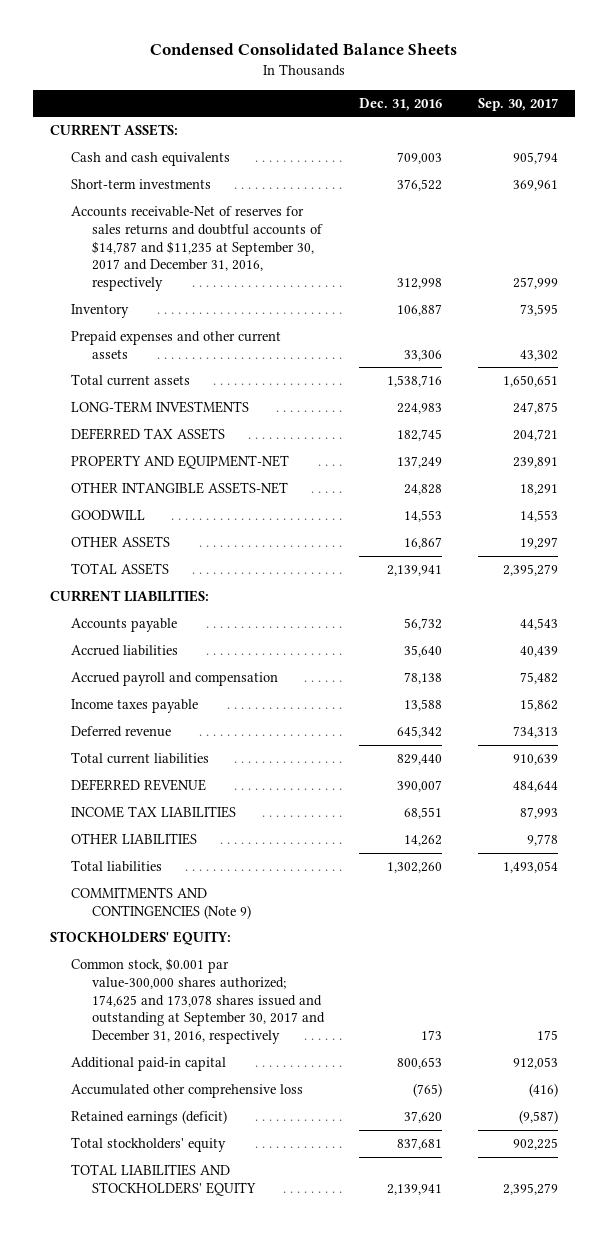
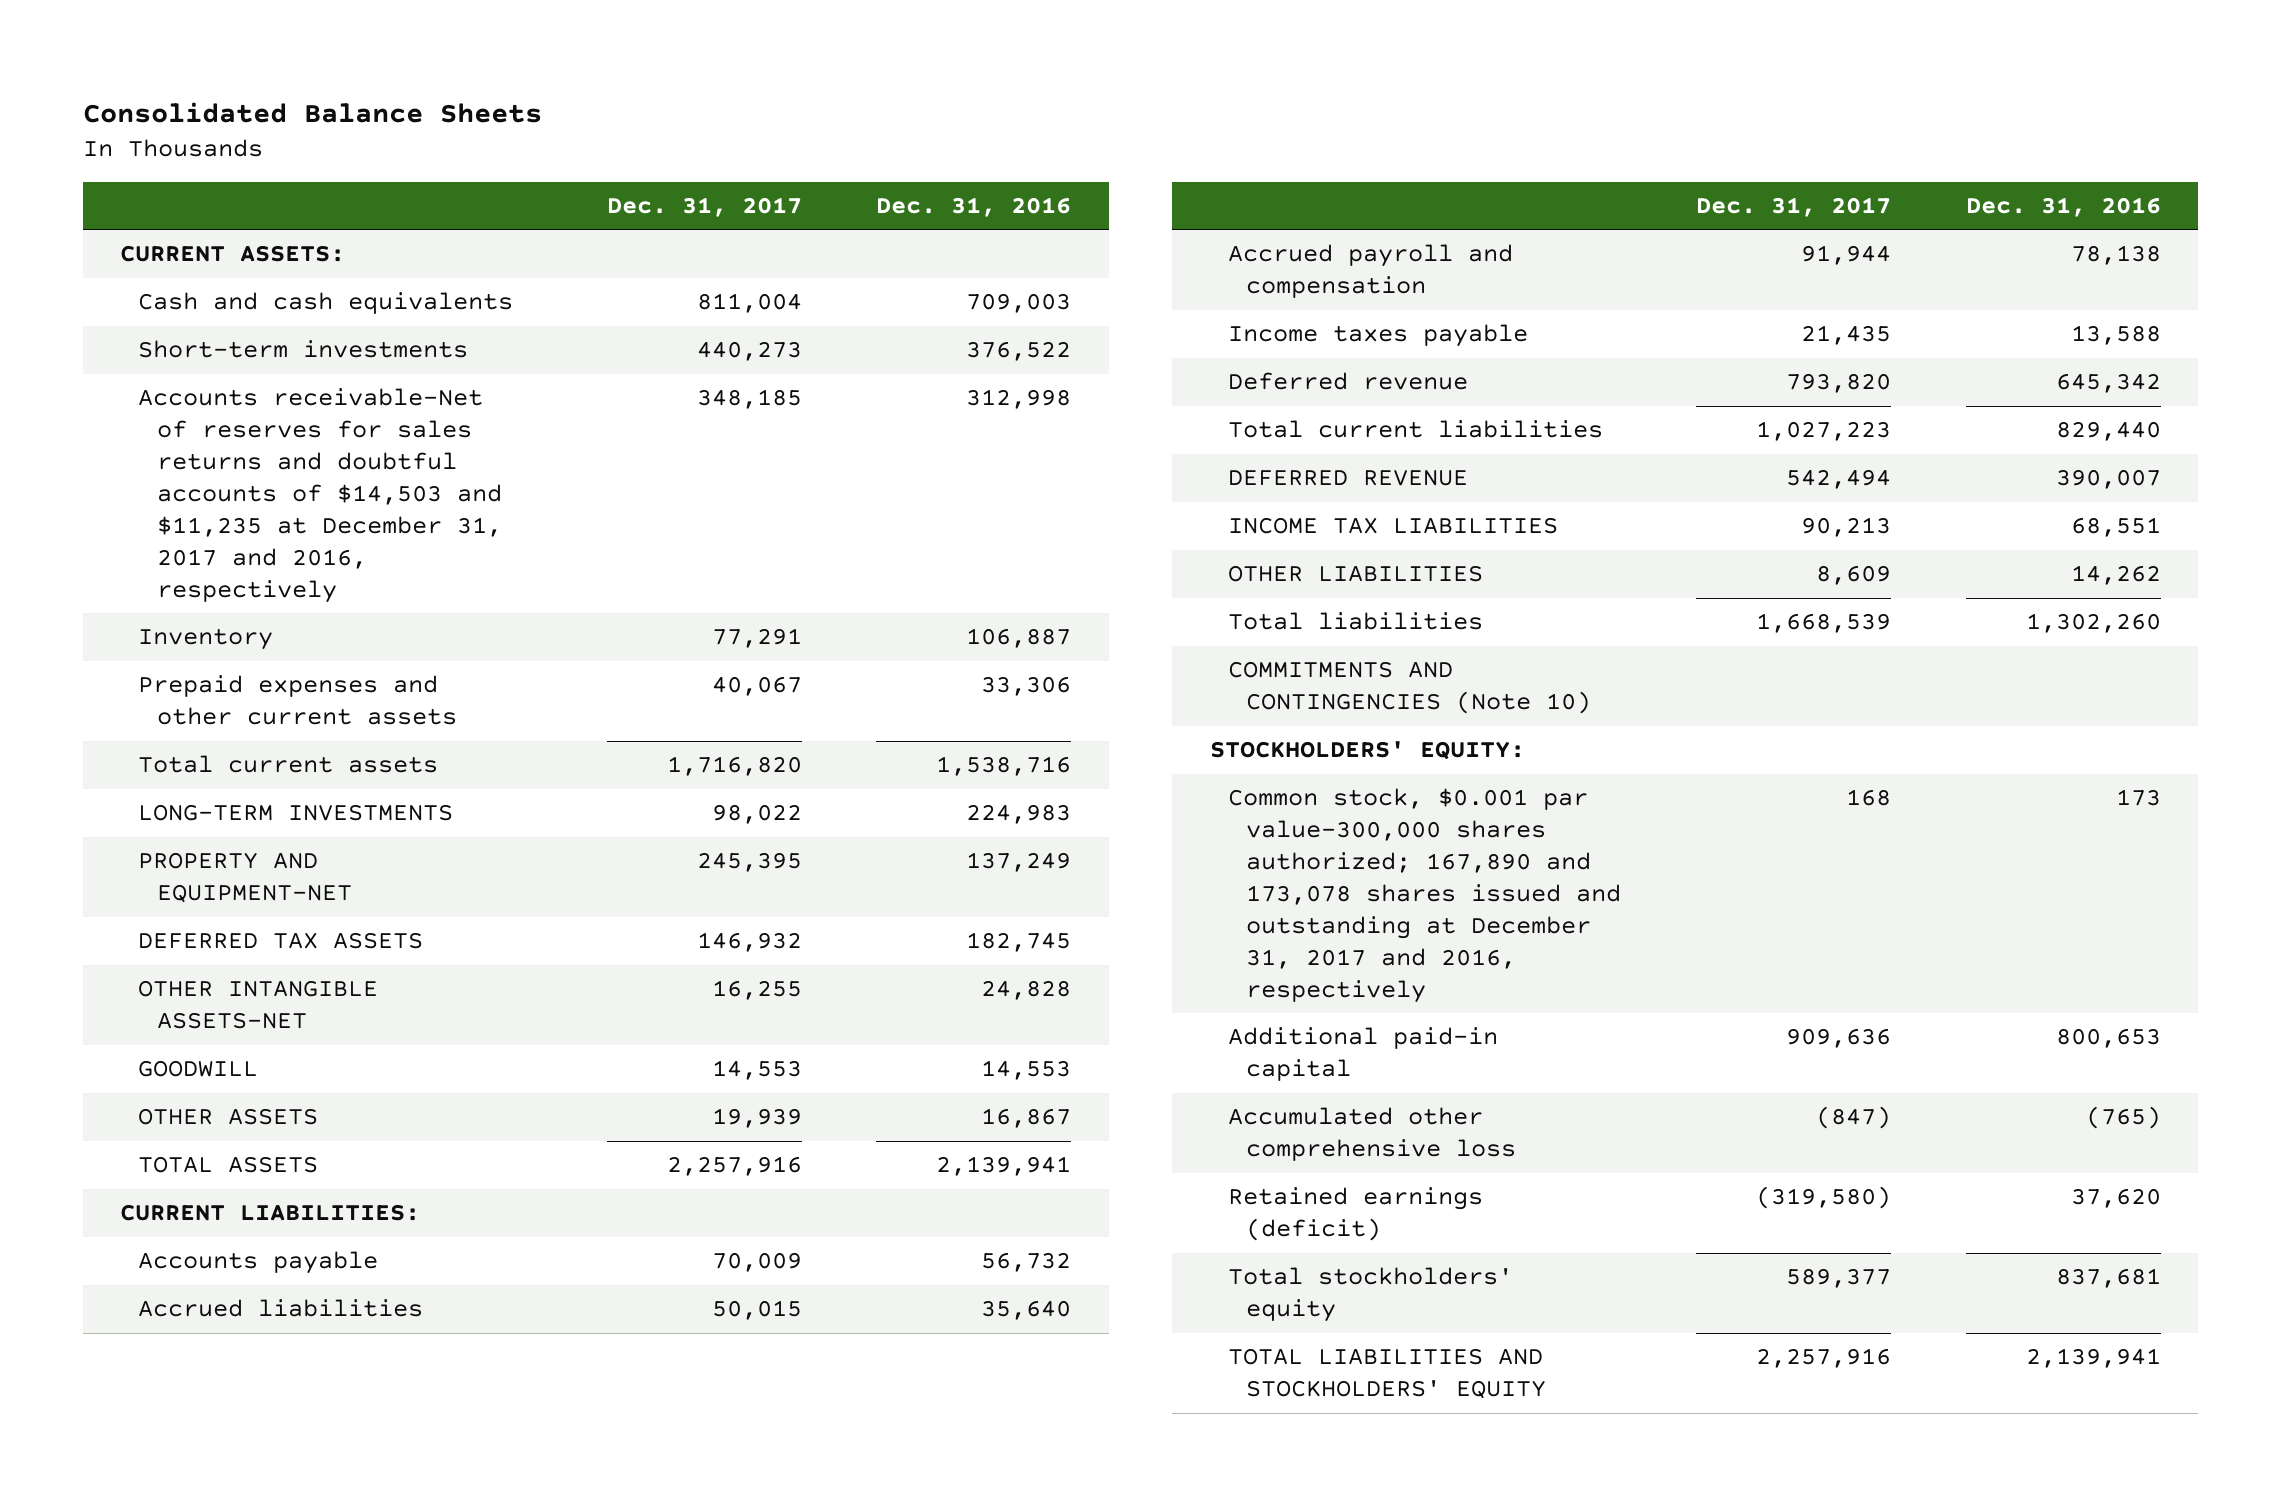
[149,43,457,56] Condensed Consolidated Balance Sheets -> [82,102,542,124] Consolidated Balance Sheets
[477,97,558,111] Sep. 30, 2017 -> none
none -> [606,197,802,218] Dec. 31, 2017
[71,206,324,292] Accounts receivable-Net of reserves for sales returns and doubtful accounts of $14,787 and $11,235 at September 30, 2017 and December 31, 2016, respectively -> [138,388,502,603] Accounts receivable-Net of reserves for sales returns and doubtful accounts of $14,503 and $11,235 at December 31, 2017 and 2016, respectively
[71,428,226,441] DEFERRED TAX ASSETS -> [138,932,424,950] DEFERRED TAX ASSETS
[71,887,252,919] COMMITMENTS AND CONTINGENCIES (Note 9) -> [1227,661,1591,715] COMMITMENTS AND CONTINGENCIES (Note 10)
[71,958,326,1045] Common stock, $0.001 par value-300,000 shares authorized; 174,625 and 173,078 shares issued and outstanding at September 30, 2017 and December 31, 2016, respectively -> [1227,788,1621,1003] Common stock, $0.001 par value-300,000 shares authorized; 167,890 and 173,078 shares issued and outstanding at December 31, 2017 and 2016, respectively

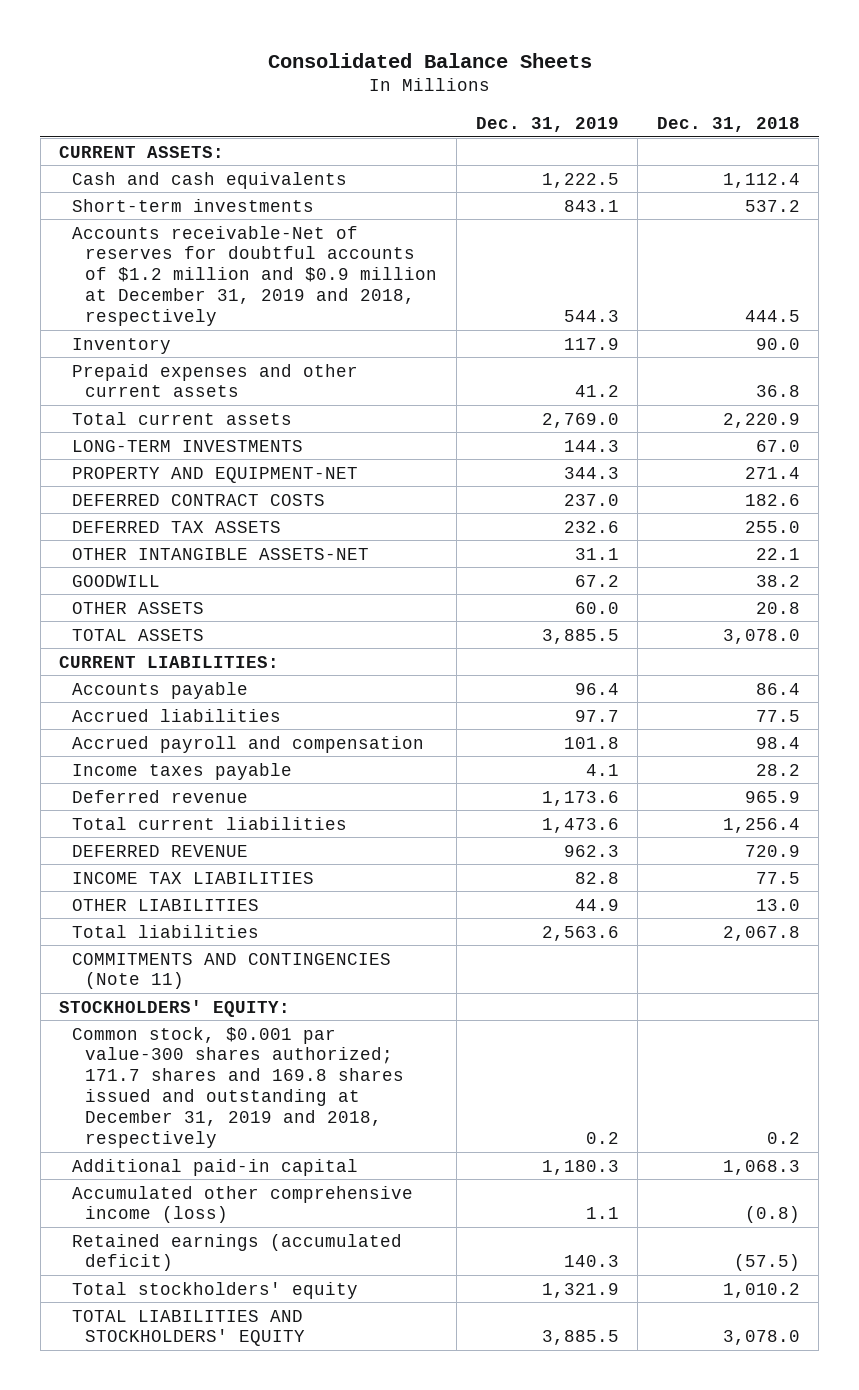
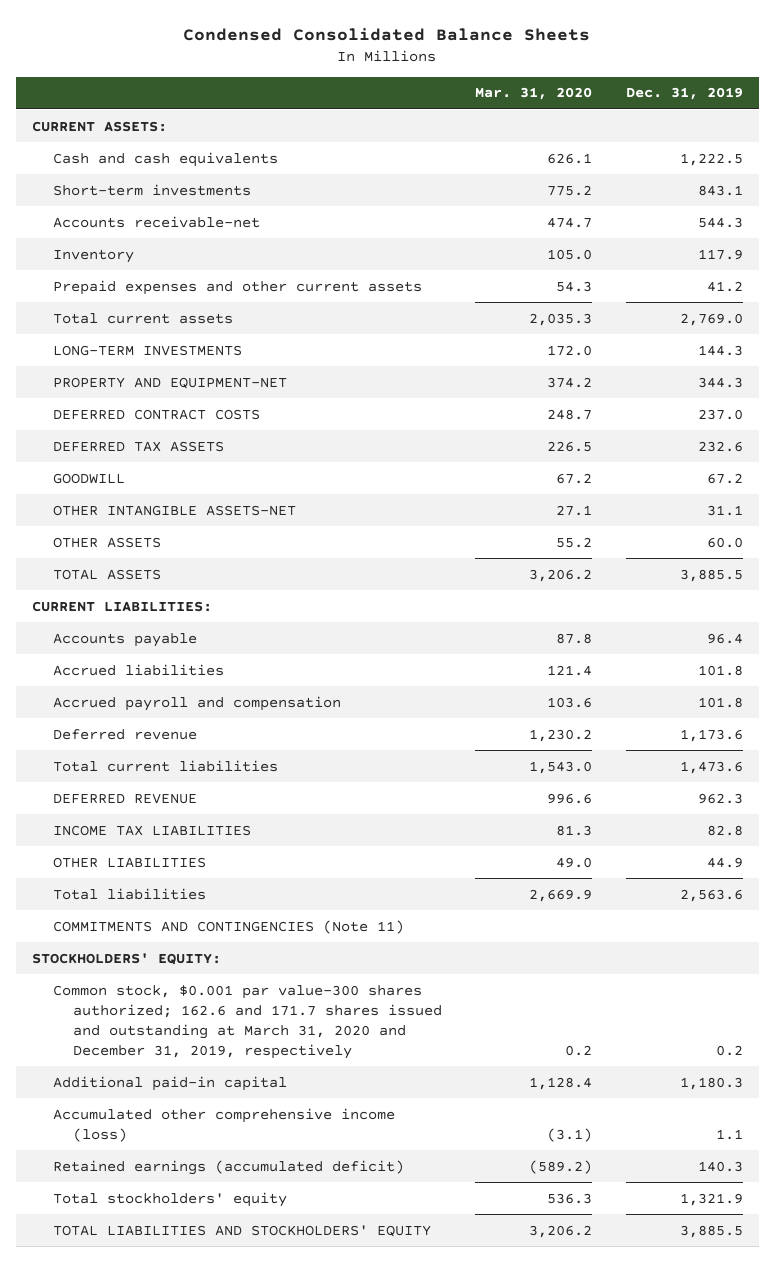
[267,52,592,68] Consolidated Balance Sheets -> [183,28,591,42] Condensed Consolidated Balance Sheets
[656,116,800,132] Dec. 31, 2018 -> none
none -> [475,87,593,101] Mar. 31, 2020
[72,225,438,326] Accounts receivable-Net of reserves for doubtful accounts of $1.2 million and $0.9 million at December 31, 2019 and 2018, respectively -> [52,215,260,228] Accounts receivable-net
[72,547,370,560] OTHER INTANGIBLE ASSETS-NET -> [52,504,296,516] OTHER INTANGIBLE ASSETS-NET
[574,709,619,722] 97.7 -> [697,664,743,676] 101.8
[72,762,293,780] Income taxes payable -> none
[72,1026,405,1148] Common stock, $0.001 par value-300 shares authorized; 171.7 shares and 169.8 shares issued and outstanding at December 31, 2019 and 2018, respectively -> [52,984,443,1059] Common stock, $0.001 par value-300 shares authorized; 162.6 and 171.7 shares issued and outstanding at March 31, 2020 and December 31, 2019, respectively

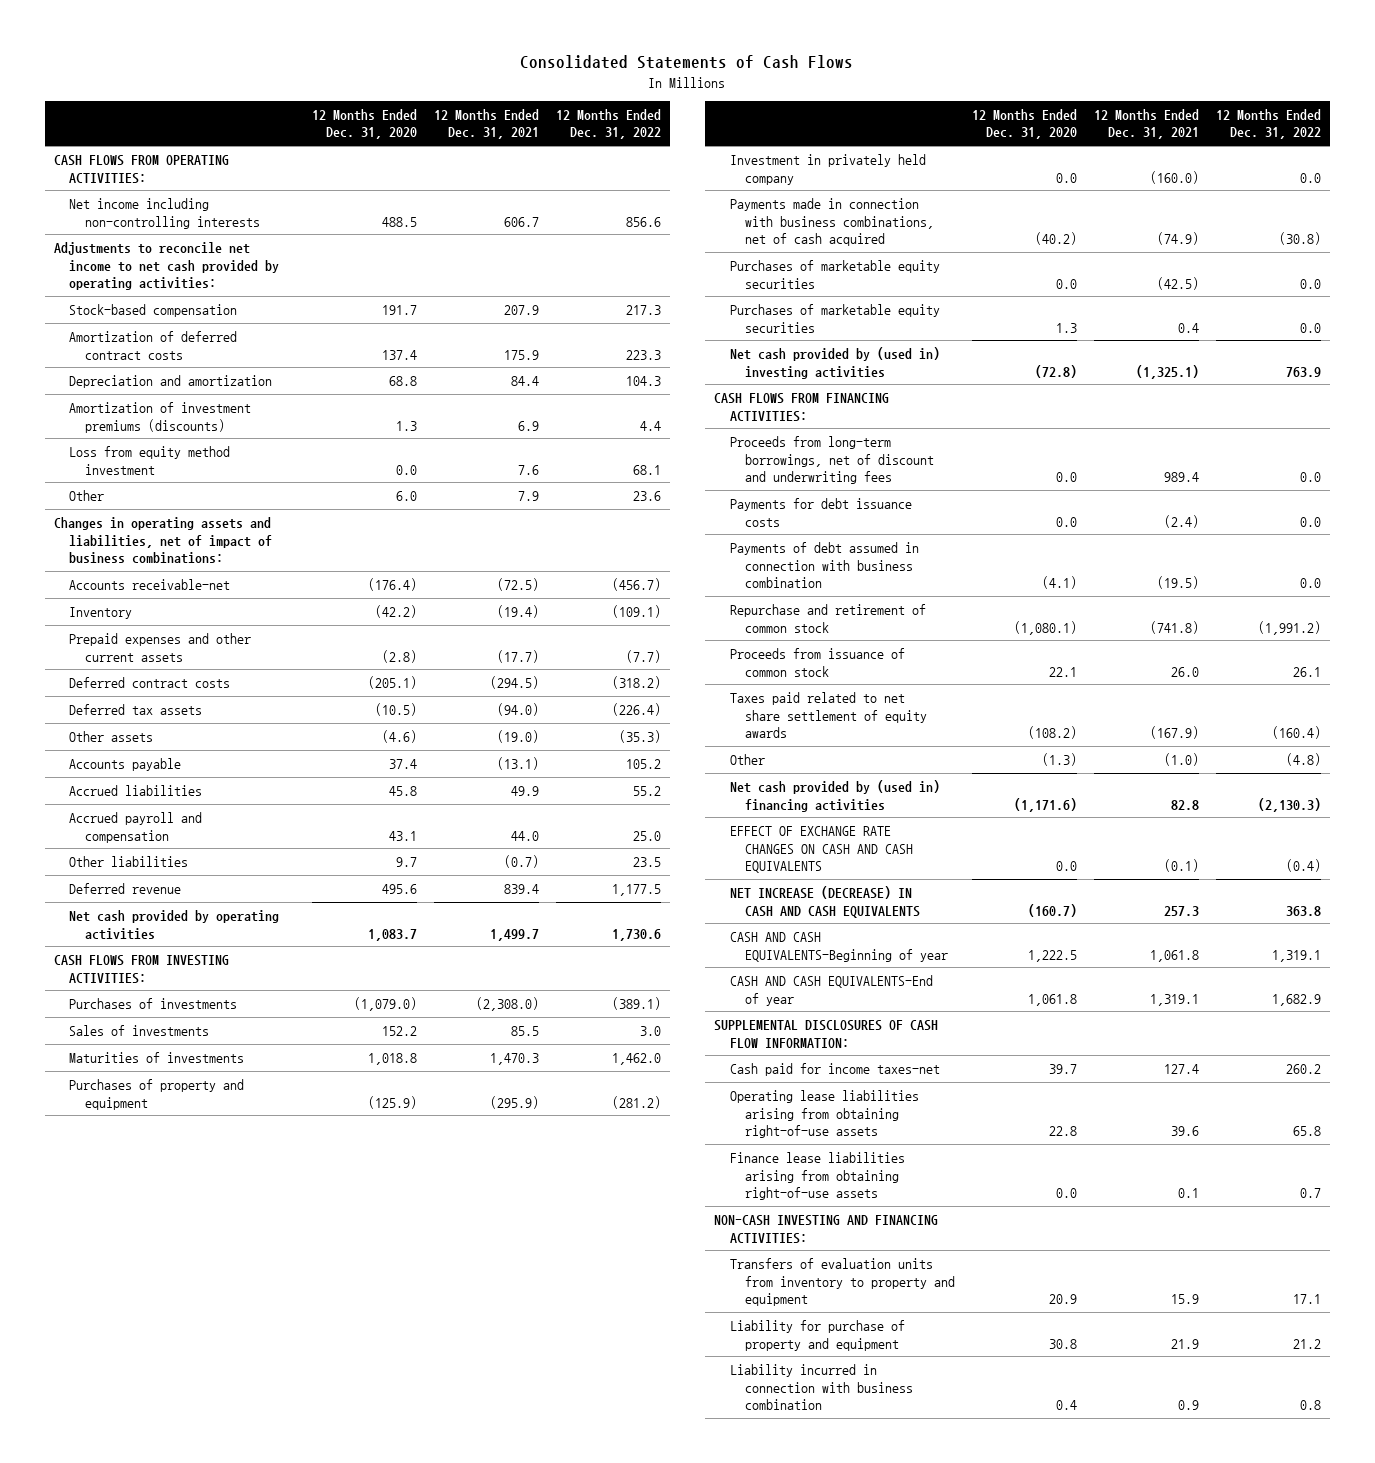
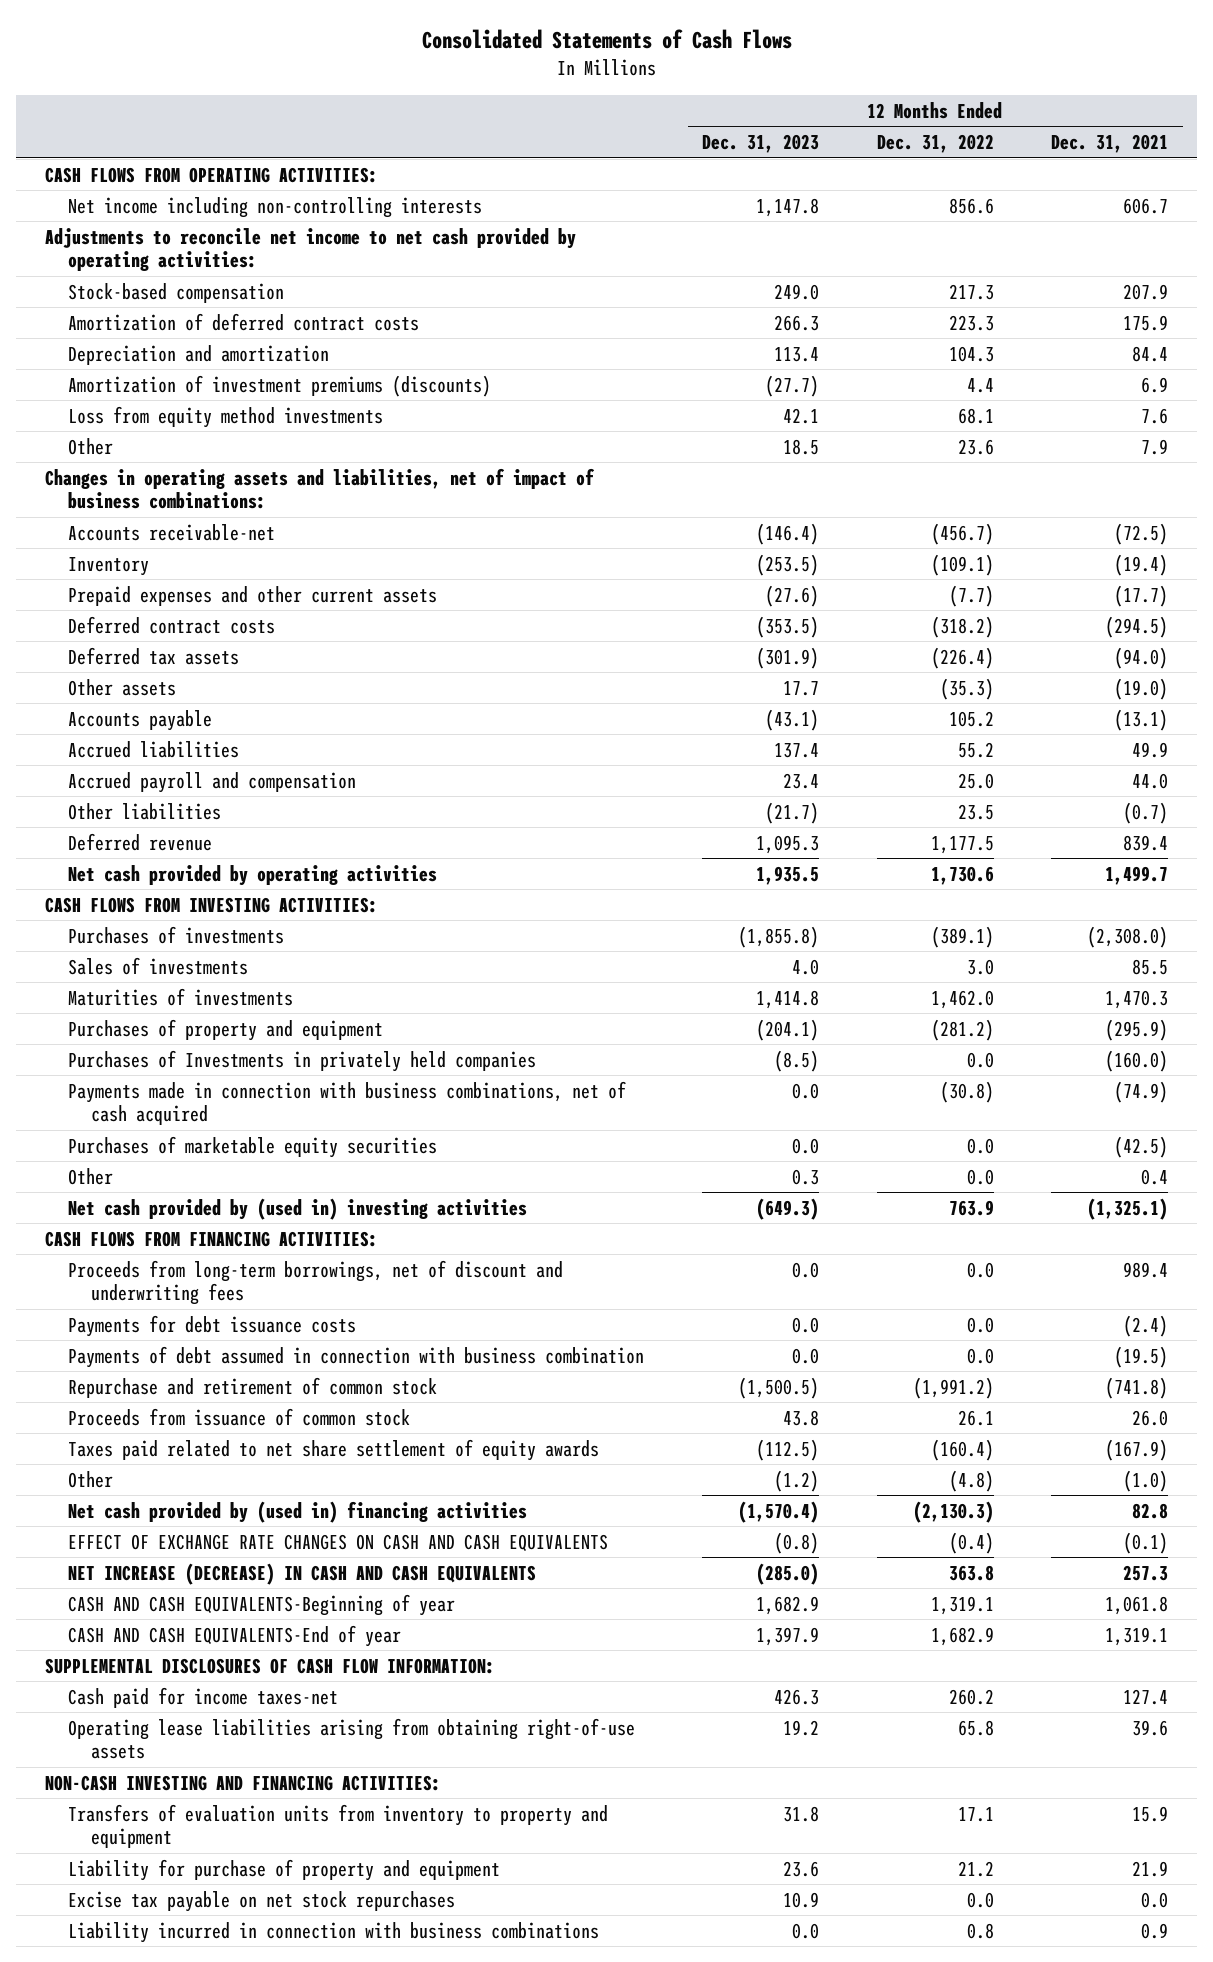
[312,108,418,140] 12 Months Ended Dec. 31, 2020 -> none
none -> [701,134,819,154] Dec. 31, 2023
[69,445,231,475] Loss from equity method investment -> [68,405,384,428] Loss from equity method investments
[729,153,926,185] Investment in privately held company -> [68,1049,537,1072] Purchases of Investments in privately held companies
[729,303,940,333] Purchases of marketable equity securities -> [68,1167,114,1185] Other
[729,1151,905,1201] Finance lease liabilities arising from obtaining right-of-use assets -> none
none -> [68,1890,456,1912] Excise tax payable on net stock repurchases
[729,1363,914,1411] Liability incurred in connection with business combination -> [68,1921,600,1943] Liability incurred in connection with business combinations

